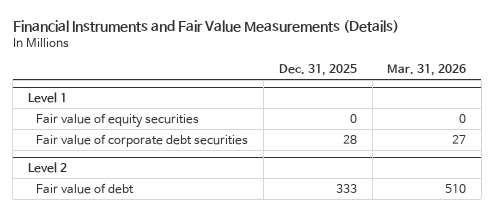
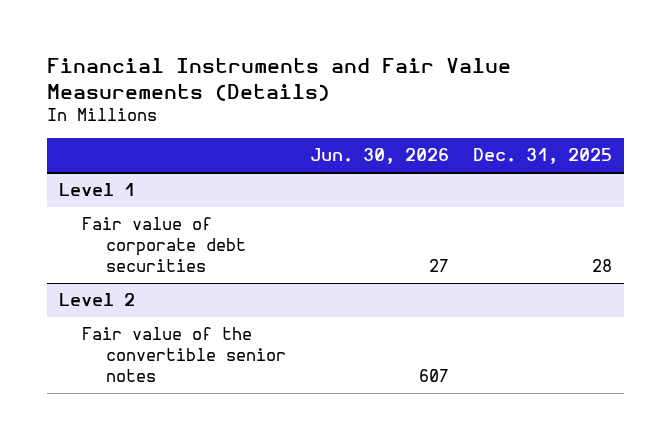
[387,64,467,77] Mar. 31, 2026 -> none
none -> [310,148,450,165] Jun. 30, 2026
[36,112,200,128] Fair value of equity securities -> none
[36,182,135,194] Fair value of debt -> none
none -> [82,327,287,383] Fair value of the convertible senior notes

